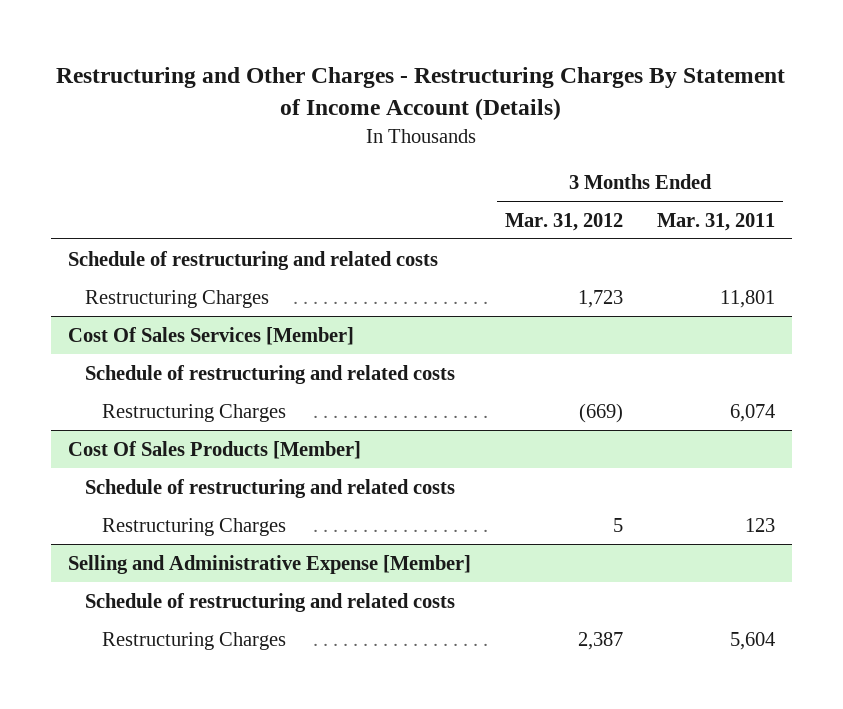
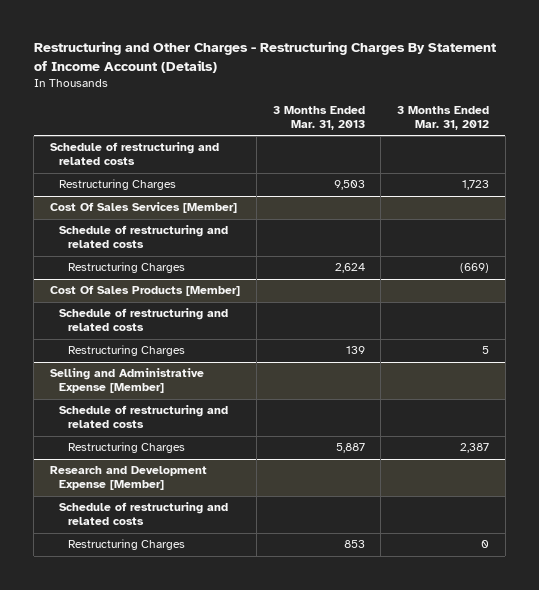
[656,212,775,231] Mar. 31, 2011 -> none
none -> [272,106,365,131] 3 Months Ended Mar. 31, 2013
none -> [50,466,208,491] Research and Development Expense [Member]
none -> [59,502,229,526] Schedule of restructuring and related costs
none -> [68,539,186,551] Restructuring Charges

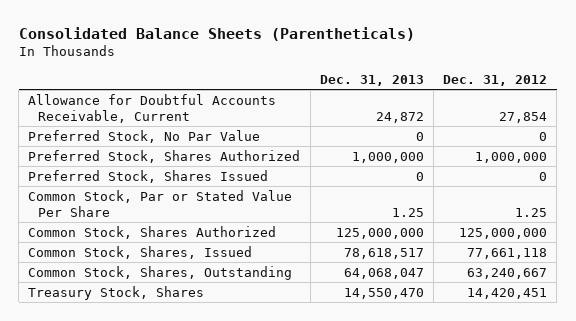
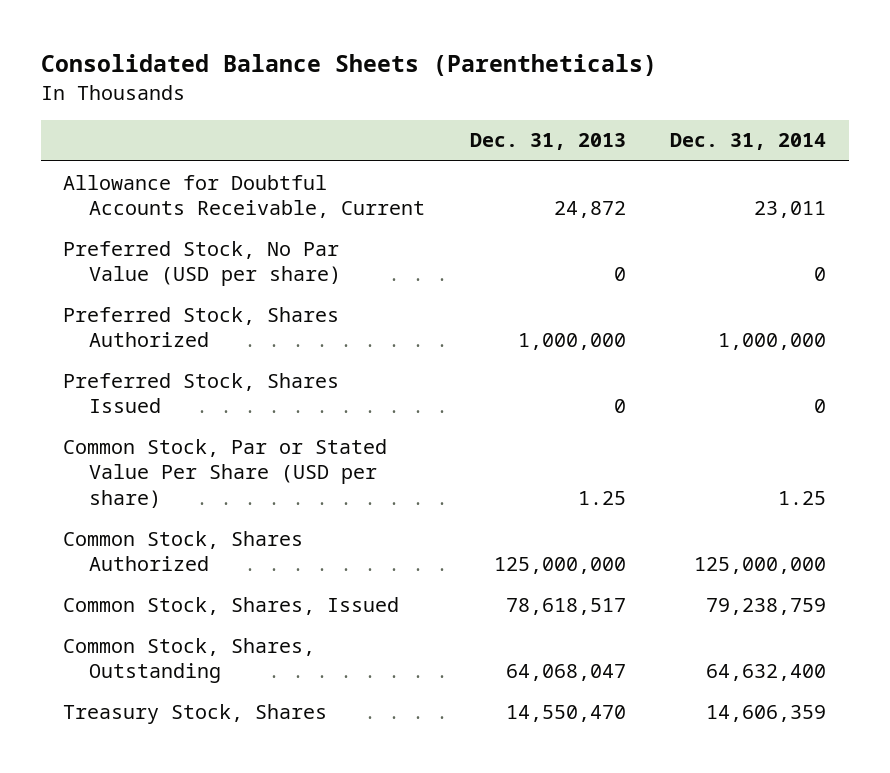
[443,75,548,87] Dec. 31, 2012 -> none
none -> [670,133,827,151] Dec. 31, 2014
[28,129,261,143] Preferred Stock, No Par Value -> [63,240,342,287] Preferred Stock, No Par Value (USD per share)
[28,189,293,218] Common Stock, Par or Stated Value Per Share -> [63,438,388,508] Common Stock, Par or Stated Value Per Share (USD per share)

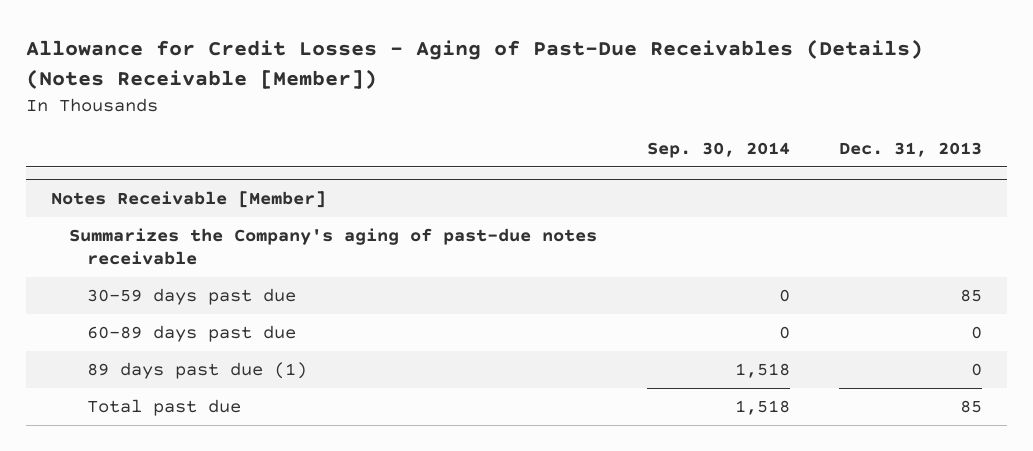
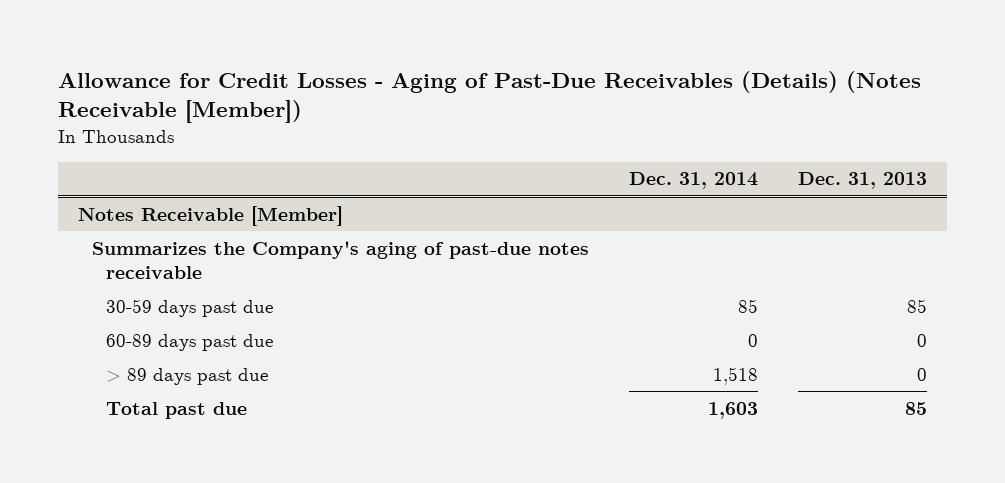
[646,141,790,158] Sep. 30, 2014 -> none
none -> [628,172,758,190] Dec. 31, 2014
[87,362,308,380] 89 days past due (1) -> [105,367,268,385] > 89 days past due

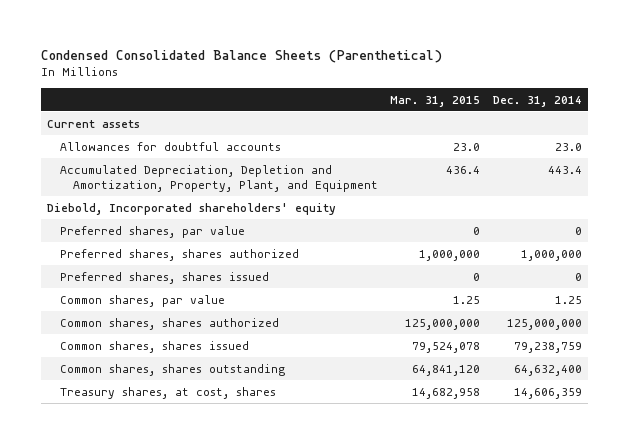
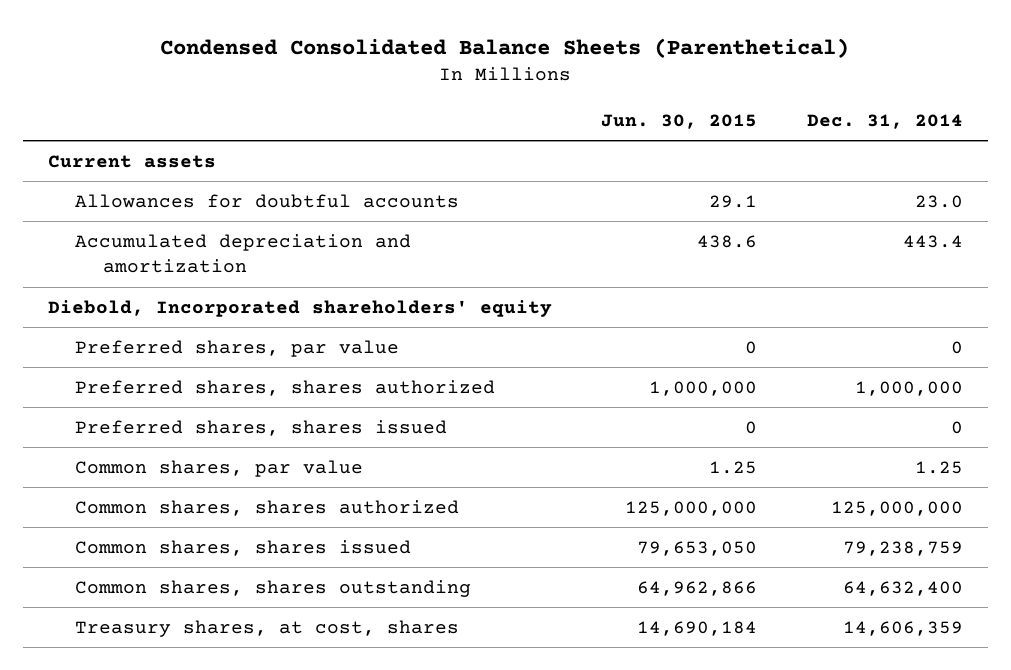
[390,95,481,107] Mar. 31, 2015 -> none
none -> [601,113,758,129] Jun. 30, 2015
[59,164,378,192] Accumulated Depreciation, Depletion and Amortization, Property, Plant, and Equipment -> [75,233,412,274] Accumulated depreciation and amortization

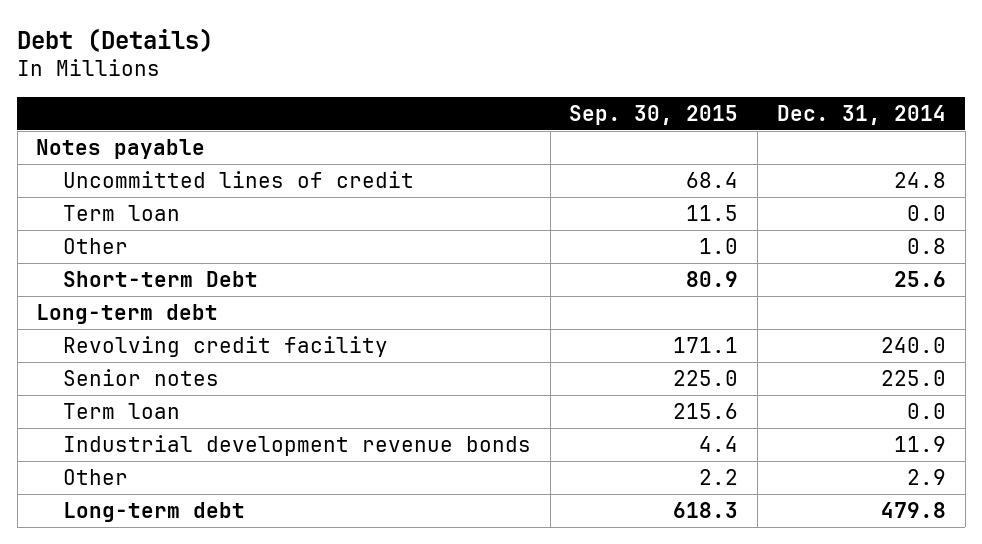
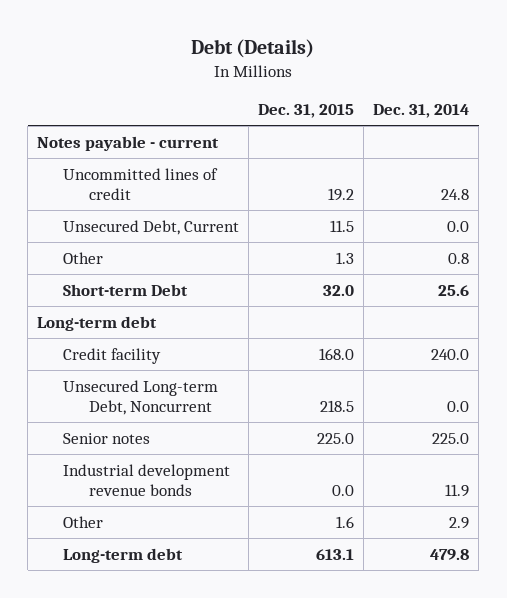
[569,104,739,125] Sep. 30, 2015 -> none
none -> [258,104,355,119] Dec. 31, 2015
[36,138,206,159] Notes payable -> [37,135,220,151] Notes payable - current
[62,204,180,221] Term loan -> [63,219,240,235] Unsecured Debt, Current
[62,335,388,357] Revolving credit facility -> [63,347,162,364] Credit facility
none -> [63,379,219,415] Unsecured Long-term Debt, Noncurrent
[62,402,180,419] Term loan -> none

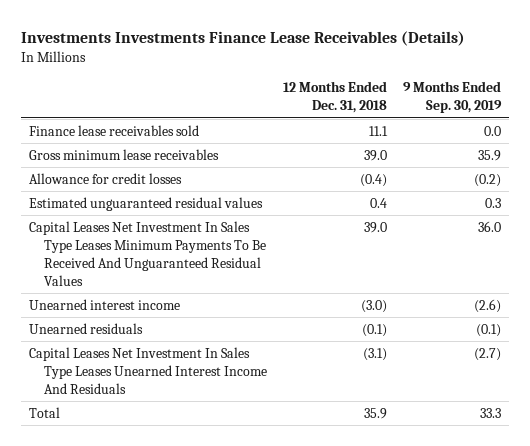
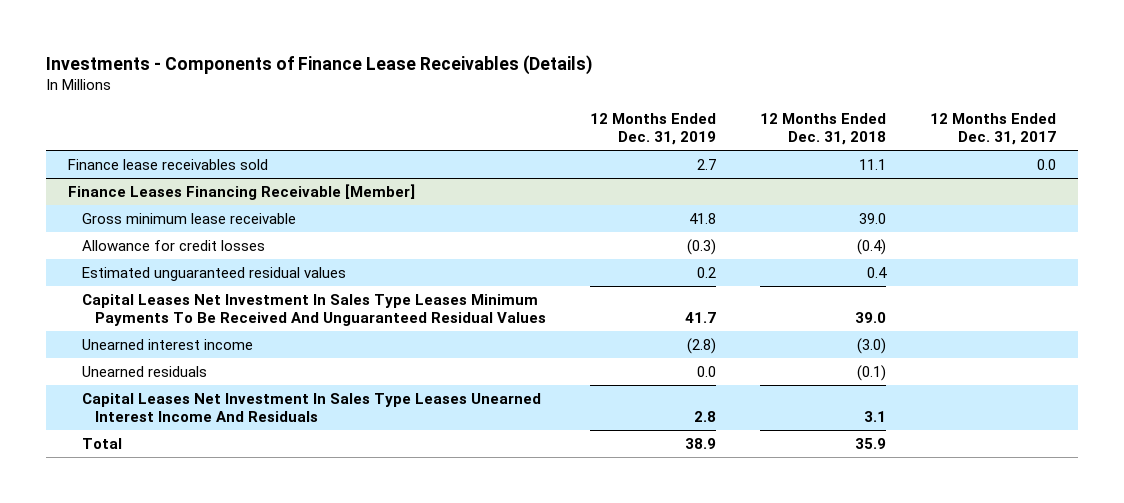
[20,30,465,46] Investments Investments Finance Lease Receivables (Details) -> [46,54,593,75] Investments - Components of Finance Lease Receivables (Details)
[402,81,502,114] 9 Months Ended Sep. 30, 2019 -> none
none -> [590,112,717,145] 12 Months Ended Dec. 31, 2019
none -> [930,112,1057,145] 12 Months Ended Dec. 31, 2017
none -> [68,184,416,201] Finance Leases Financing Receivable [Member]
[28,148,219,160] Gross minimum lease receivables -> [81,213,296,225] Gross minimum lease receivable
[362,347,387,361] (3.1) -> [864,411,887,423] 3.1

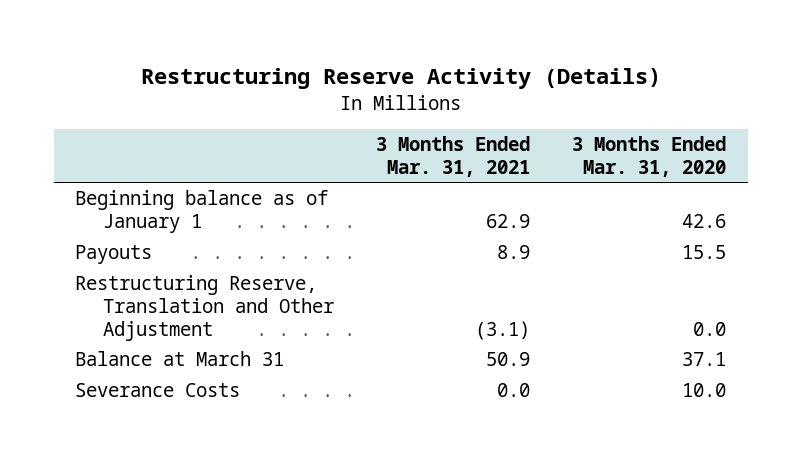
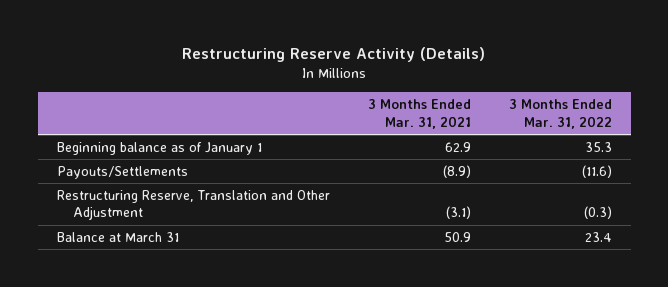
[572,136,727,177] 3 Months Ended Mar. 31, 2020 -> none
none -> [508,99,612,129] 3 Months Ended Mar. 31, 2022
[75,245,153,265] Payouts -> [56,165,188,179] Payouts/Settlements
[496,245,530,260] 8.9 -> [442,164,471,178] (8.9)
[75,383,241,398] Severance Costs -> none

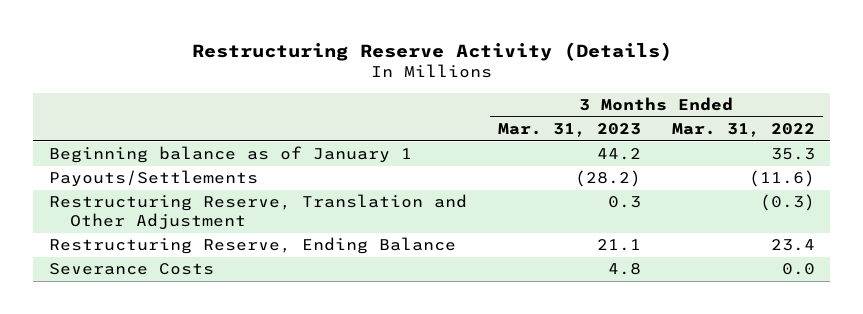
[367,99,471,129] 3 Months Ended Mar. 31, 2021 -> none
none -> [497,123,641,138] Mar. 31, 2023
[56,231,179,242] Balance at March 31 -> [48,237,456,255] Restructuring Reserve, Ending Balance
none -> [48,263,214,276] Severance Costs

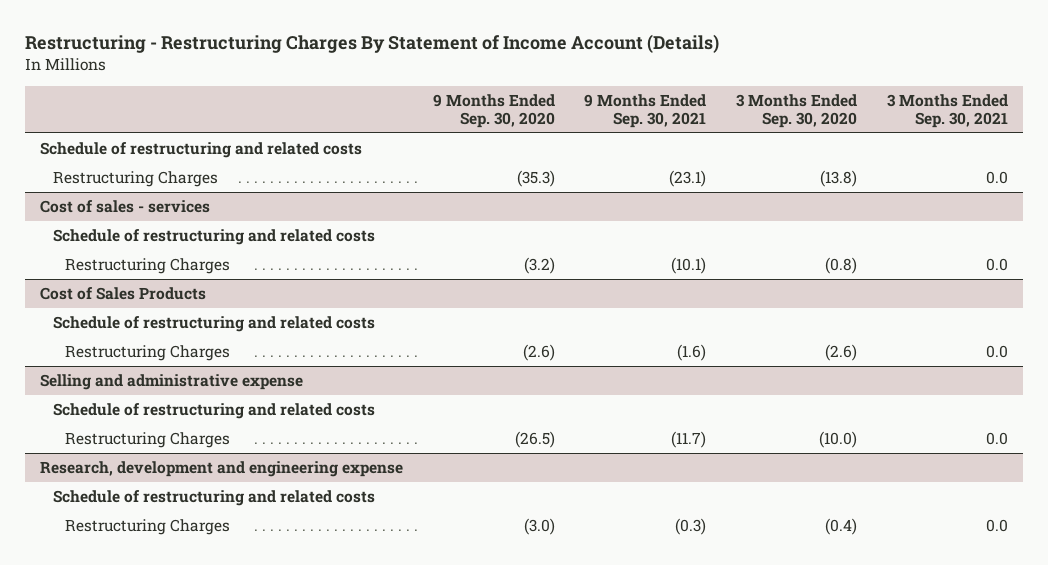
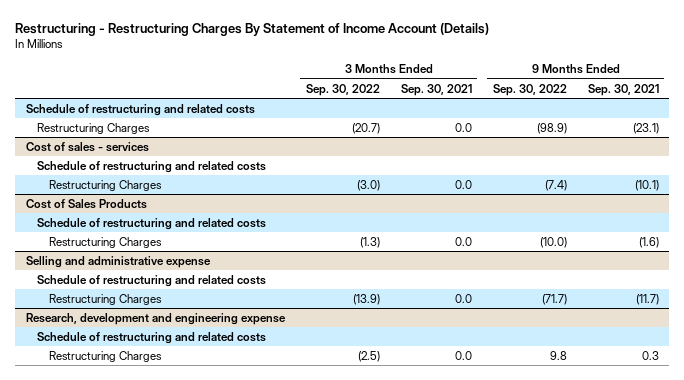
[432,93,555,128] 9 Months Ended Sep. 30, 2020 -> none
[736,93,858,128] 3 Months Ended Sep. 30, 2020 -> none
none -> [305,83,380,96] Sep. 30, 2022
none -> [492,83,567,96] Sep. 30, 2022
[675,517,707,535] (0.3) -> [641,350,659,360] 0.3

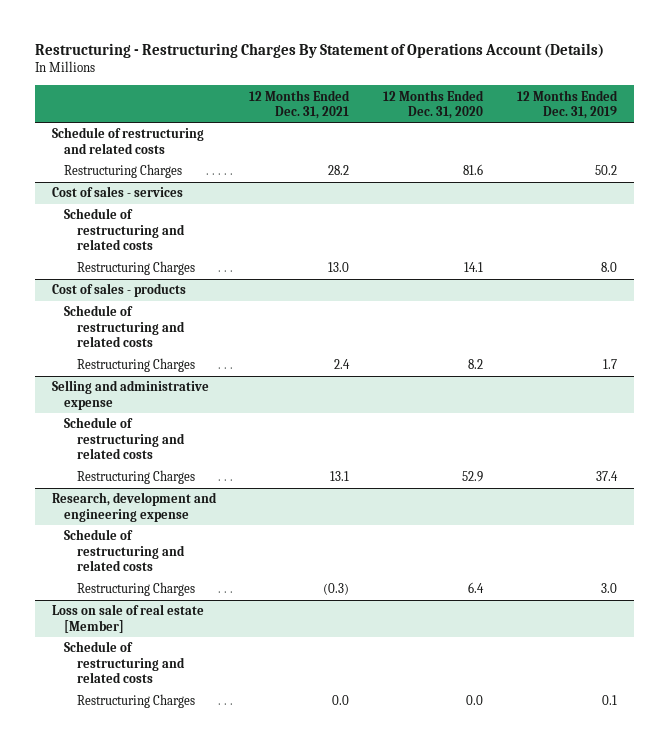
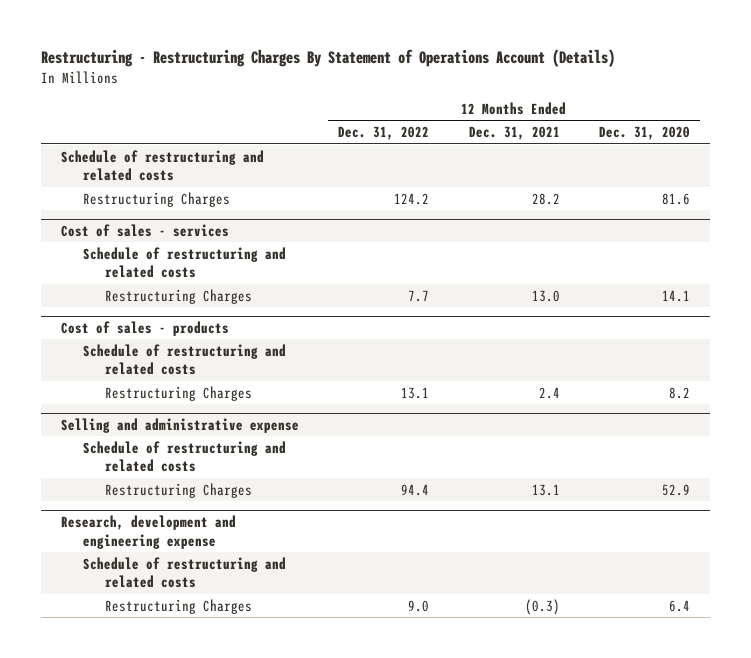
[517,89,619,119] 12 Months Ended Dec. 31, 2019 -> none
none -> [338,126,430,141] Dec. 31, 2022
[51,604,204,633] Loss on sale of real estate [Member] -> none
[64,641,186,684] Schedule of restructuring and related costs -> none
[77,694,196,709] Restructuring Charges -> none

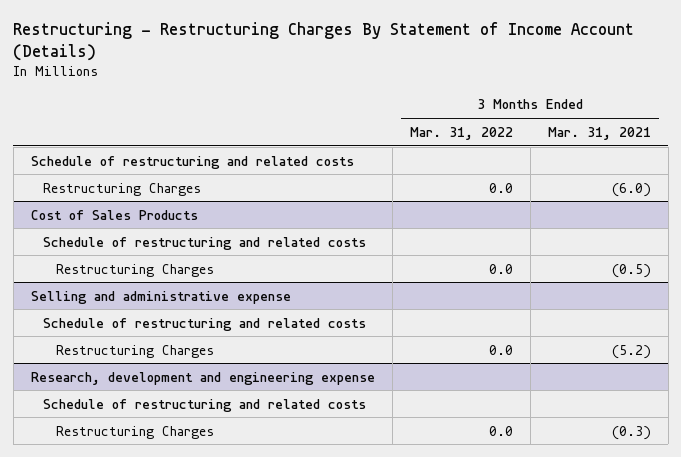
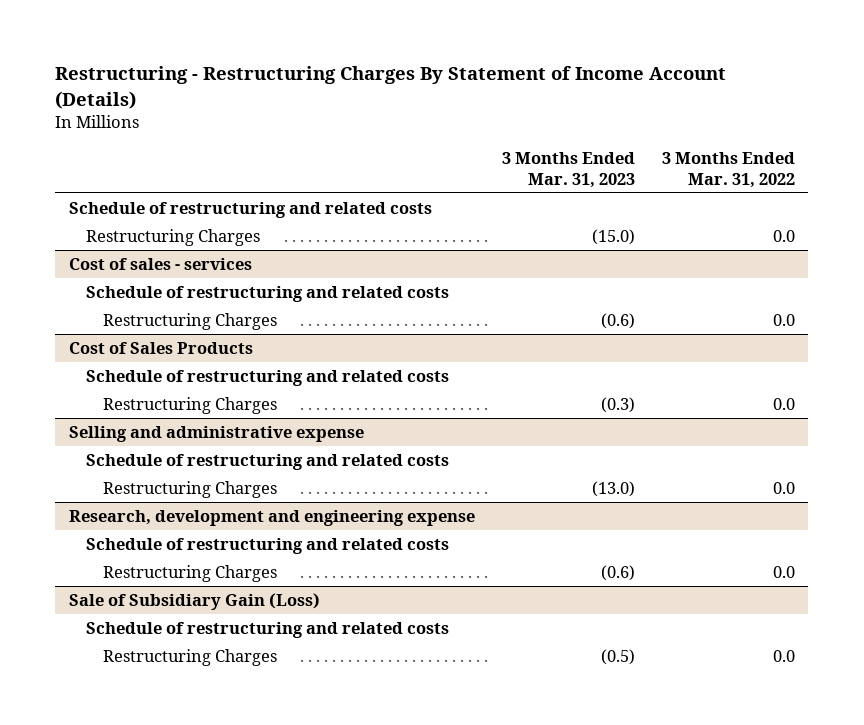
[547,126,651,140] Mar. 31, 2021 -> none
none -> [501,151,635,188] 3 Months Ended Mar. 31, 2023
none -> [68,257,252,270] Cost of sales - services
none -> [85,285,449,302] Schedule of restructuring and related costs
none -> [103,312,278,330] Restructuring Charges
none -> [68,592,320,610] Sale of Subsidiary Gain (Loss)
none -> [85,621,449,638] Schedule of restructuring and related costs
none -> [103,648,278,666] Restructuring Charges

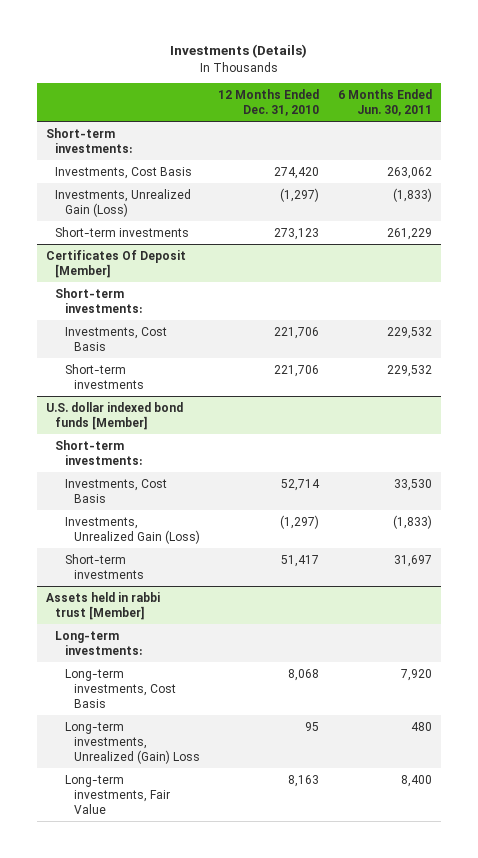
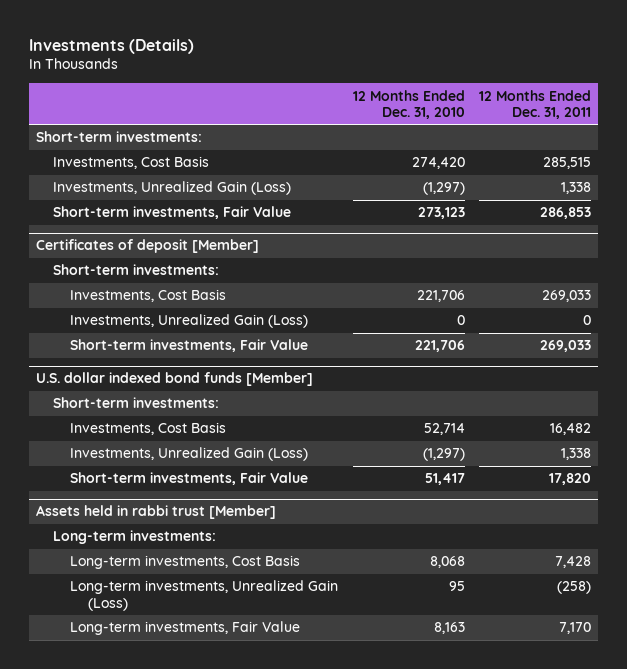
[338,89,433,117] 6 Months Ended Jun. 30, 2011 -> none
none -> [479,89,592,119] 12 Months Ended Dec. 31, 2011
[55,226,190,237] Short-term investments -> [53,206,292,220] Short-term investments, Fair Value
[46,249,187,278] Certificates Of Deposit [Member] -> [36,239,260,254] Certificates of deposit [Member]
none -> [70,314,309,329] Investments, Unrealized Gain (Loss)
[64,363,144,389] Short-term investments -> [70,339,309,353] Short-term investments, Fair Value
[64,553,144,579] Short-term investments -> [70,472,309,486] Short-term investments, Fair Value
[64,721,200,764] Long-term investments, Unrealized (Gain) Loss -> [70,580,339,611] Long-term investments, Unrealized Gain (Loss)

